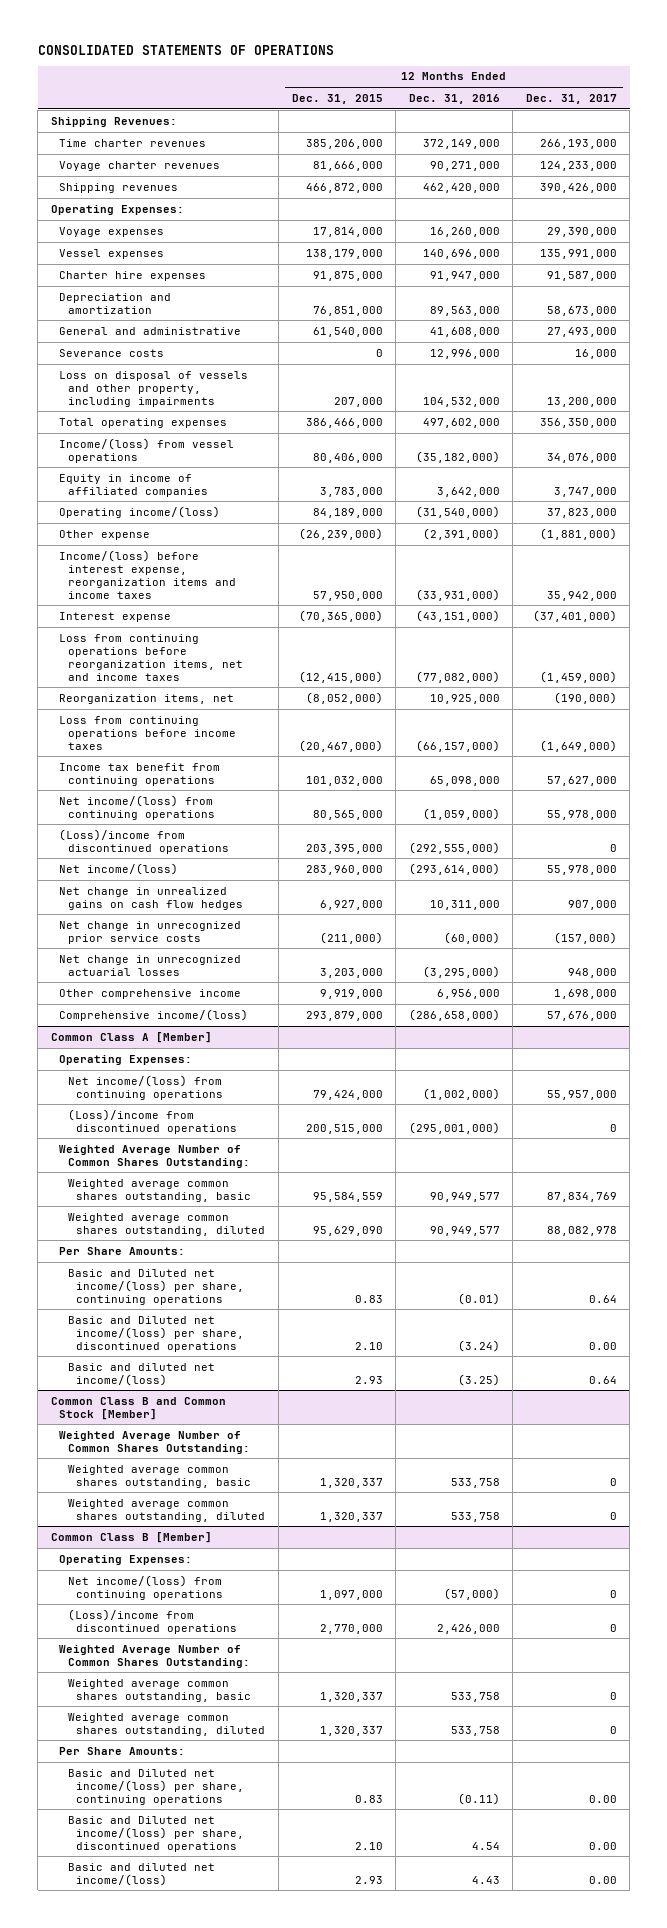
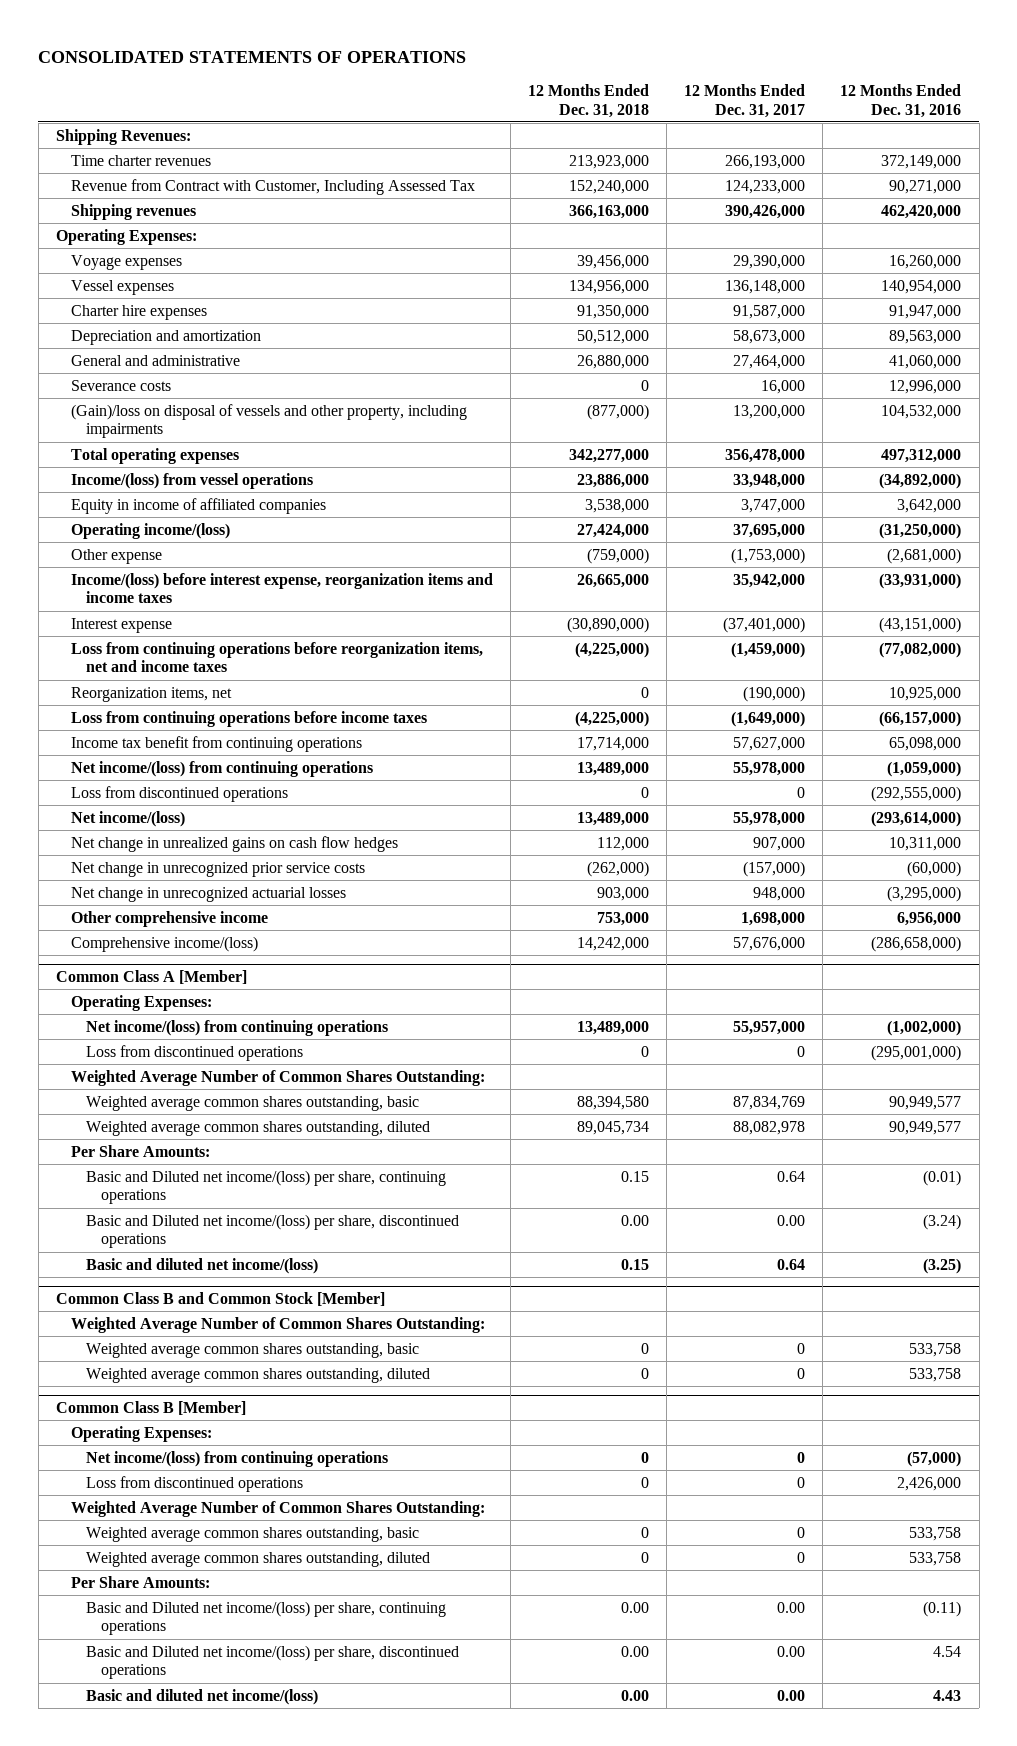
[291,94,383,105] Dec. 31, 2015 -> none
none -> [527,83,649,118] 12 Months Ended Dec. 31, 2018
[59,160,221,171] Voyage charter revenues -> [70,178,475,195] Revenue from Contract with Customer, Including Assessed Tax
[422,248,500,259] 140,696,000 -> [881,279,962,294] 140,954,000
[539,248,617,259] 135,991,000 -> [725,279,806,294] 136,148,000
[429,326,500,337] 41,608,000 -> [889,354,962,369] 41,060,000
[546,326,617,337] 27,493,000 -> [733,354,806,369] 27,464,000
[59,370,249,407] Loss on disposal of vessels and other property, including impairments -> [70,403,467,439] (Gain)/loss on disposal of vessels and other property, including impairments
[422,417,500,428] 497,602,000 -> [881,448,962,463] 497,312,000
[539,417,617,428] 356,350,000 -> [725,448,806,463] 356,478,000
[415,450,500,463] (35,182,000) -> [879,472,962,489] (34,892,000)
[546,452,617,463] 34,076,000 -> [733,473,806,488] 33,948,000
[415,505,500,518] (31,540,000) -> [879,522,962,539] (31,250,000)
[546,507,617,518] 37,823,000 -> [733,523,806,538] 37,695,000
[422,527,500,540] (2,391,000) -> [887,547,962,564] (2,681,000)
[539,527,617,540] (1,881,000) -> [731,547,806,564] (1,753,000)
[59,828,229,854] (Loss)/income from discontinued operations -> [70,785,288,802] Loss from discontinued operations
[67,1108,238,1134] (Loss)/income from discontinued operations -> [85,1044,303,1061] Loss from discontinued operations
[67,1608,238,1634] (Loss)/income from discontinued operations -> [85,1475,303,1492] Loss from discontinued operations

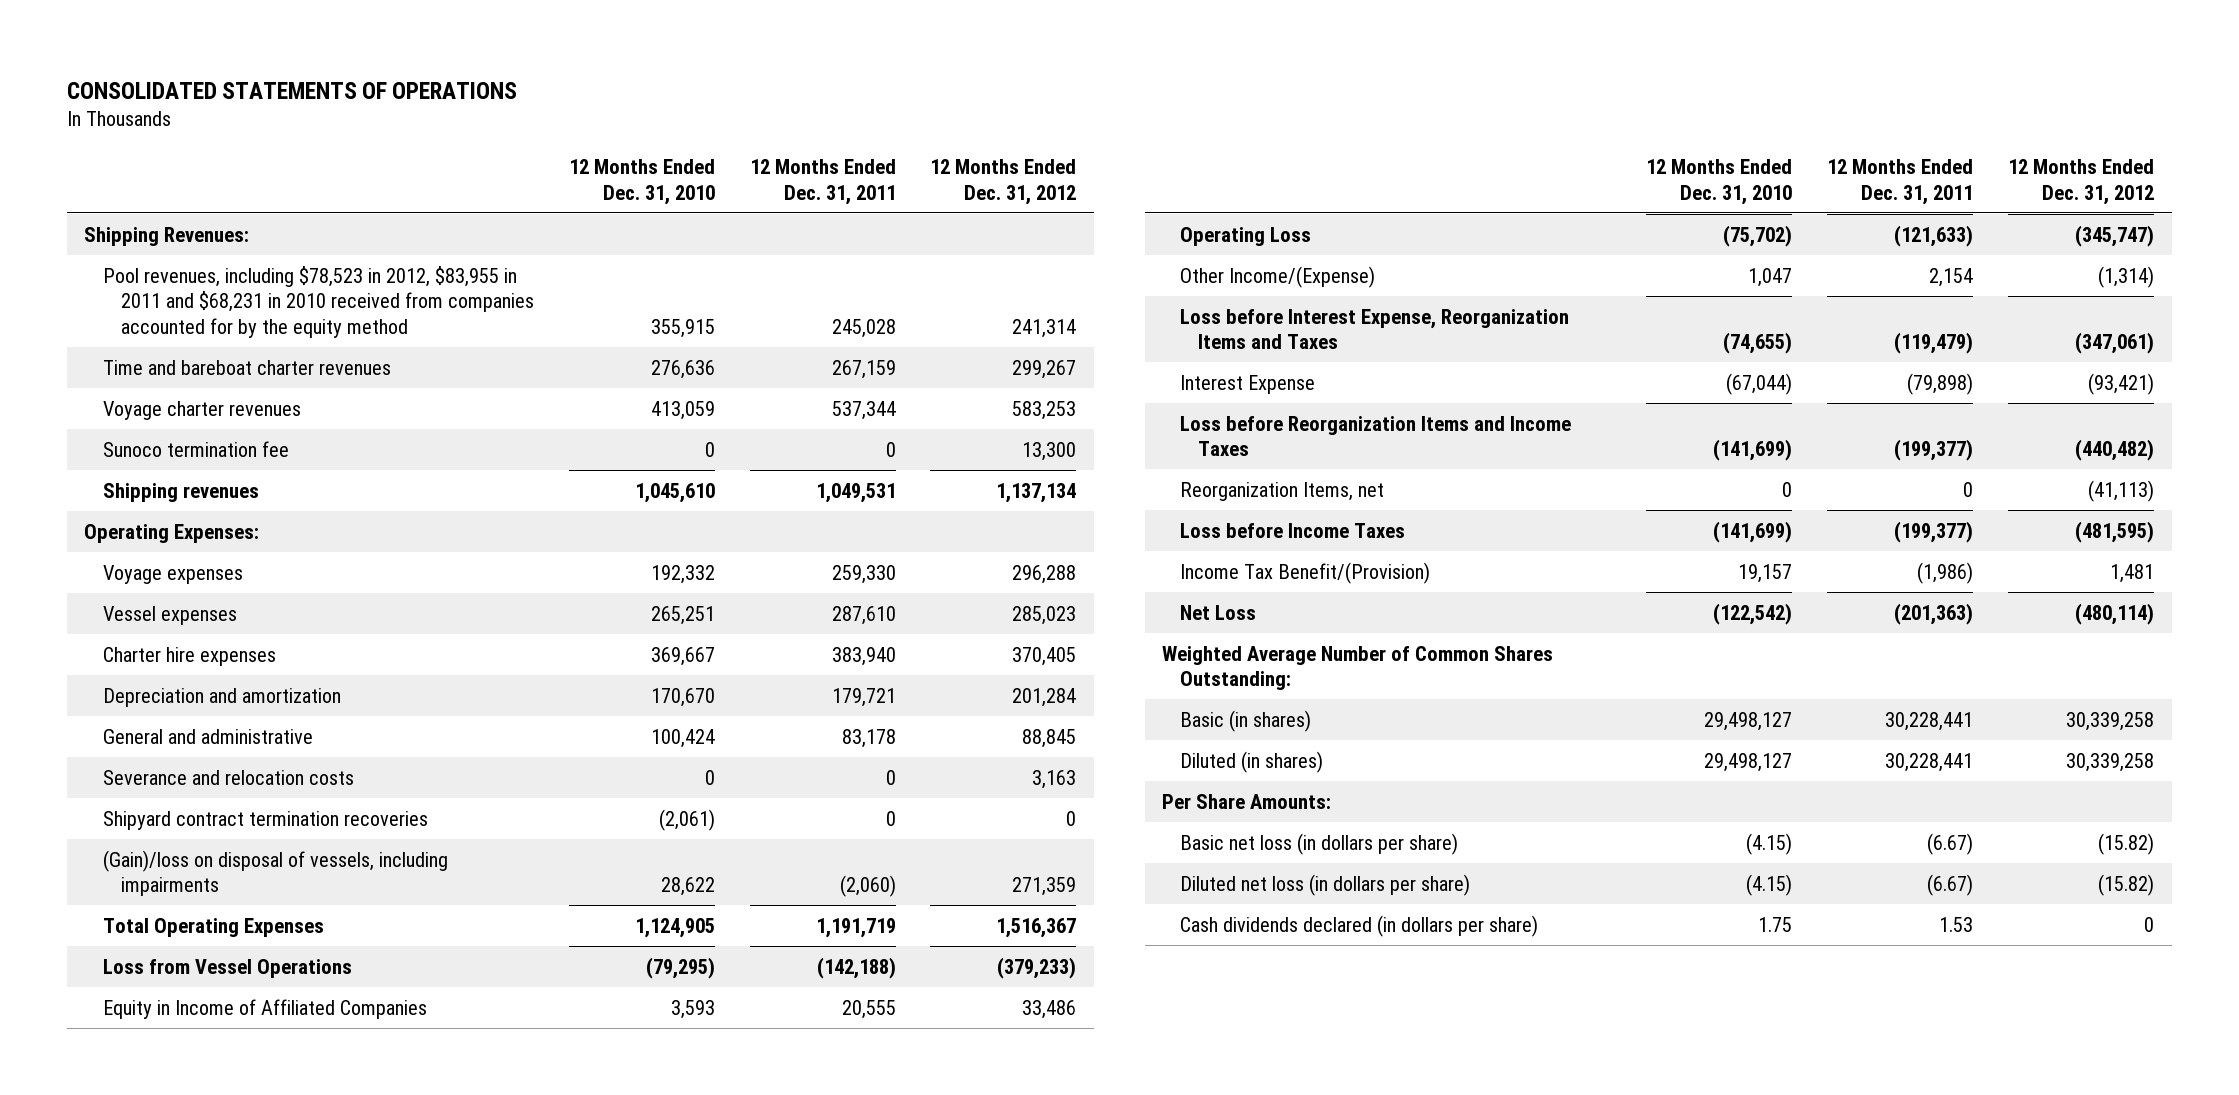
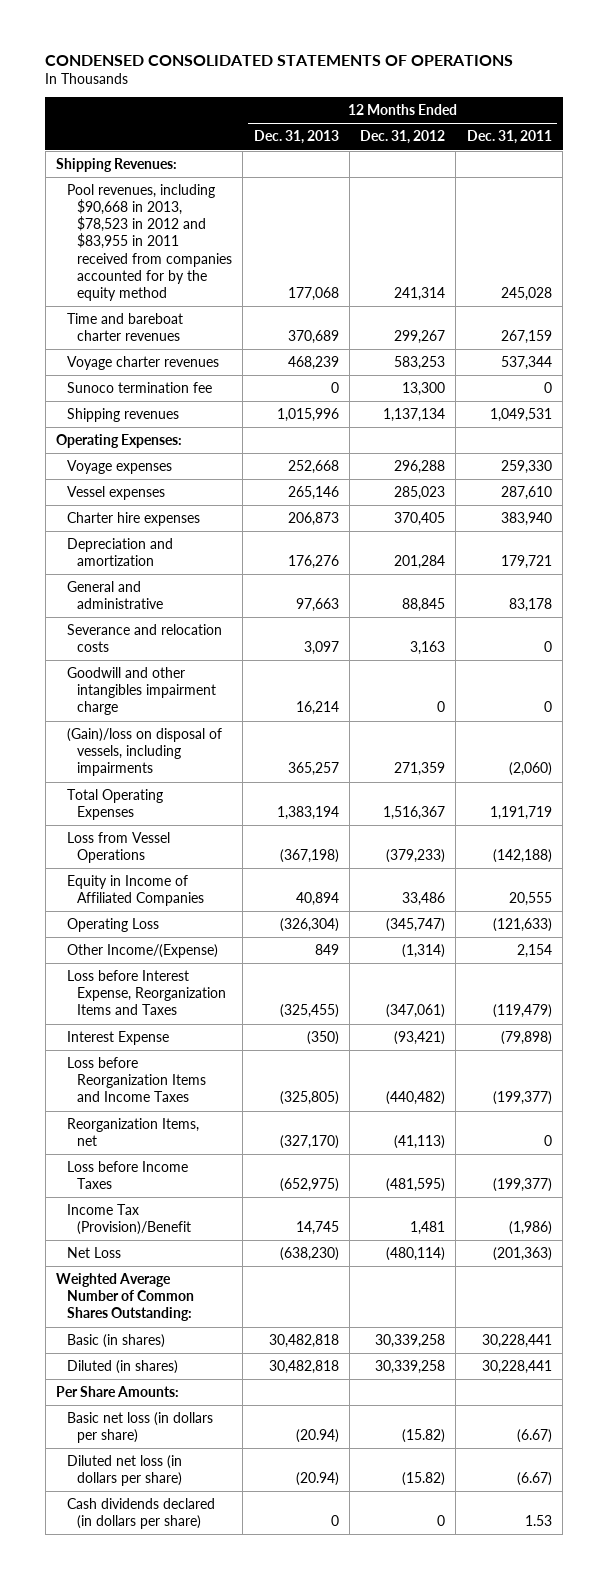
[67,81,518,99] CONSOLIDATED STATEMENTS OF OPERATIONS -> [45,54,514,66] CONDENSED CONSOLIDATED STATEMENTS OF OPERATIONS
[568,158,715,205] 12 Months Ended Dec. 31, 2010 -> none
none -> [253,130,339,145] Dec. 31, 2013
[102,265,534,338] Pool revenues, including $78,523 in 2012, $83,955 in 2011 and $68,231 in 2010 received from companies accounted for by the equity method -> [66,183,233,301] Pool revenues, including $90,668 in 2013, $78,523 in 2012 and $83,955 in 2011 received from companies accounted for by the equity method
[102,810,428,830] Shipyard contract termination recoveries -> none
none -> [66,666,217,716] Goodwill and other intangibles impairment charge
[1180,561,1431,584] Income Tax Benefit/(Provision) -> [66,1203,192,1236] Income Tax (Provision)/Benefit

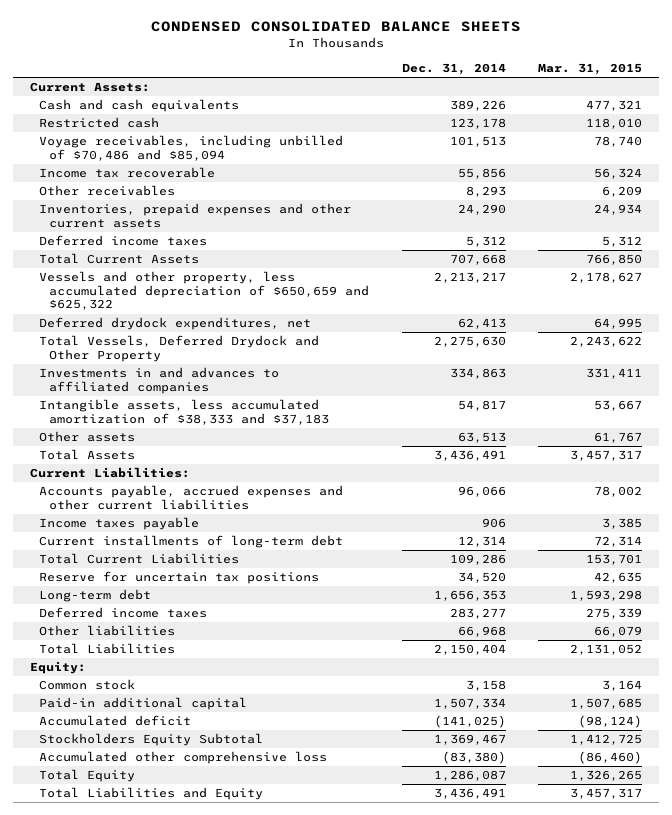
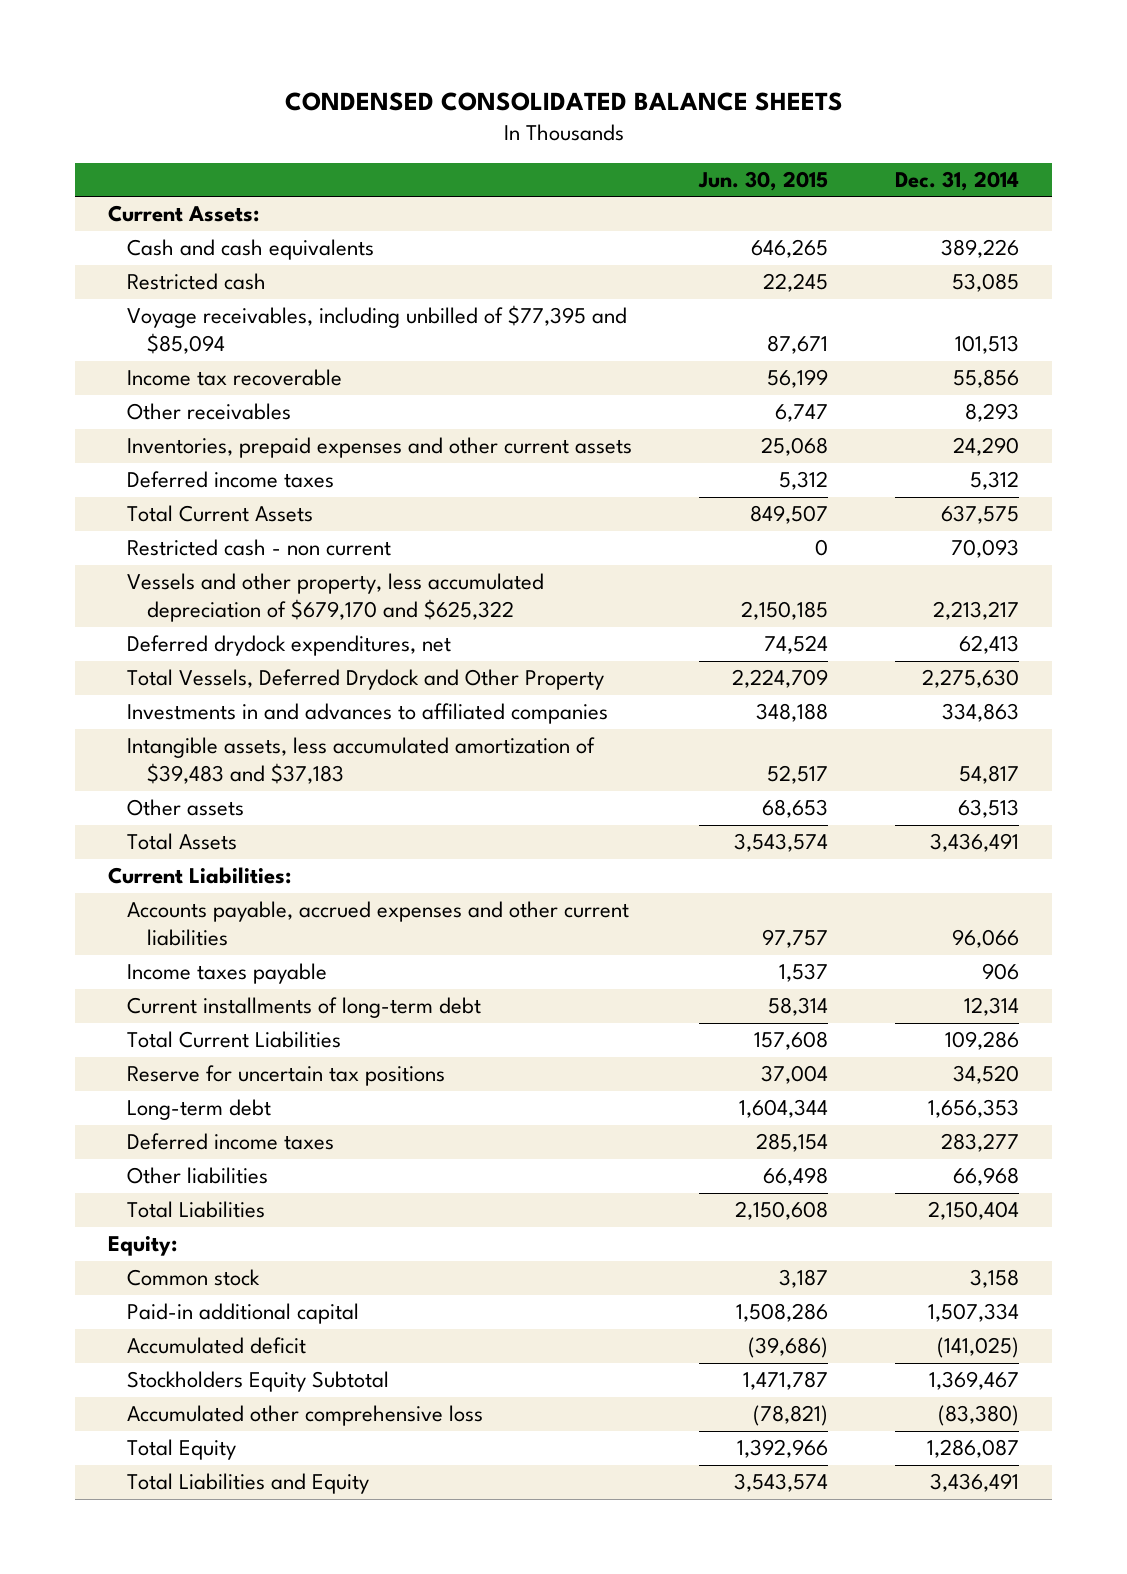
[538,62,643,75] Mar. 31, 2015 -> none
none -> [698,170,829,191] Jun. 30, 2015
[449,118,506,130] 123,178 -> [952,273,1020,293] 53,085
[39,135,344,161] Voyage receivables, including unbilled of $70,486 and $85,094 -> [127,305,628,355] Voyage receivables, including unbilled of $77,395 and $85,094
[449,254,506,266] 707,668 -> [941,505,1020,525] 637,575
none -> [127,539,392,557] Restricted cash - non current
[39,271,369,311] Vessels and other property, less accumulated depreciation of $650,659 and $625,322 -> [127,573,545,623] Vessels and other property, less accumulated depreciation of $679,170 and $625,322
[39,399,329,425] Intangible assets, less accumulated amortization of $38,333 and $37,183 -> [127,737,596,785] Intangible assets, less accumulated amortization of $39,483 and $37,183

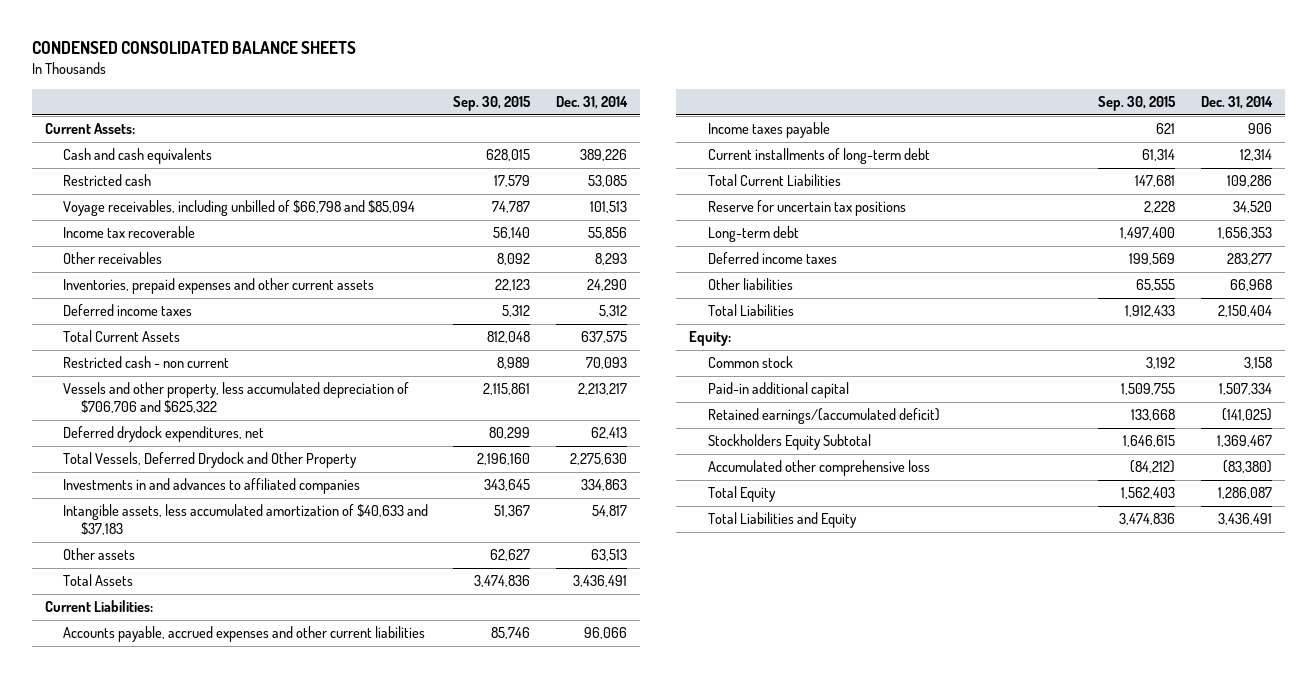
[698,170,829,191] Jun. 30, 2015 -> none
none -> [453,96,532,112] Sep. 30, 2015
[127,305,628,355] Voyage receivables, including unbilled of $77,395 and $85,094 -> [62,200,415,217] Voyage receivables, including unbilled of $66,798 and $85,094
[127,573,545,623] Vessels and other property, less accumulated depreciation of $679,170 and $625,322 -> [62,382,409,413] Vessels and other property, less accumulated depreciation of $706,706 and $625,322
[127,737,596,785] Intangible assets, less accumulated amortization of $39,483 and $37,183 -> [62,504,428,535] Intangible assets, less accumulated amortization of $40,633 and $37,183
[127,1337,307,1355] Accumulated deficit -> [707,408,940,425] Retained earnings/(accumulated deficit)

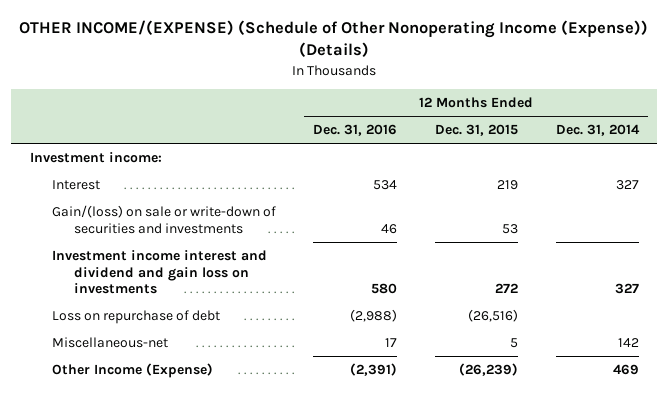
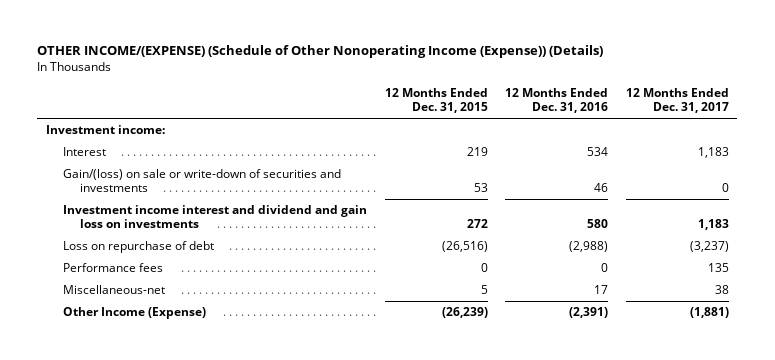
[555,124,640,137] Dec. 31, 2014 -> none
none -> [625,88,729,114] 12 Months Ended Dec. 31, 2017
none -> [63,263,164,273] Performance fees

